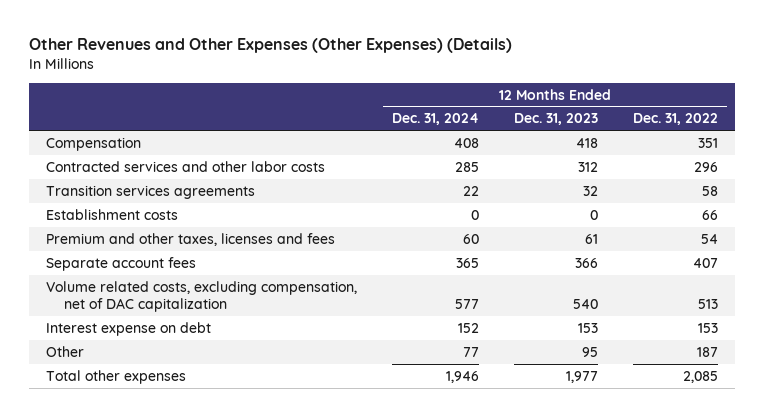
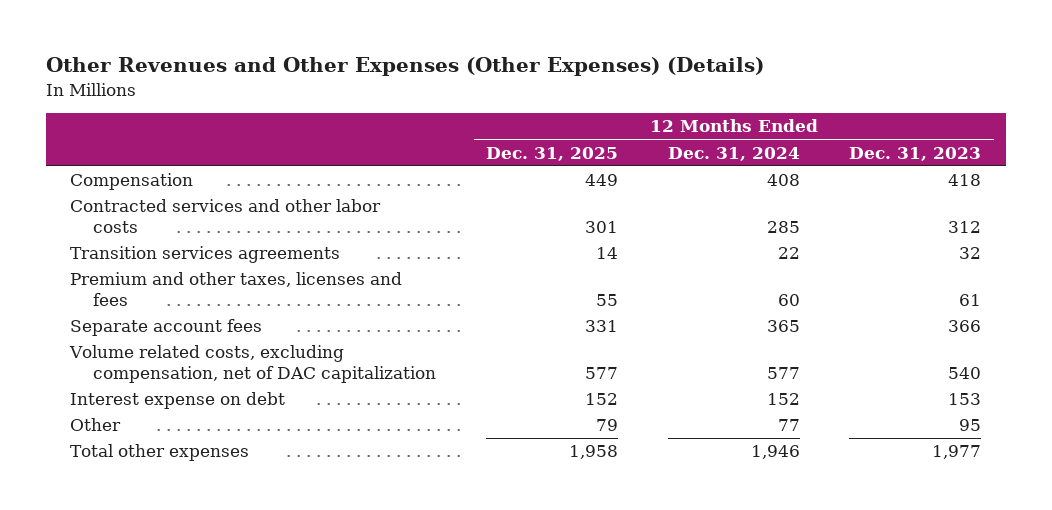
[632,113,718,126] Dec. 31, 2022 -> none
none -> [485,146,618,161] Dec. 31, 2025
[46,208,179,220] Establishment costs -> none

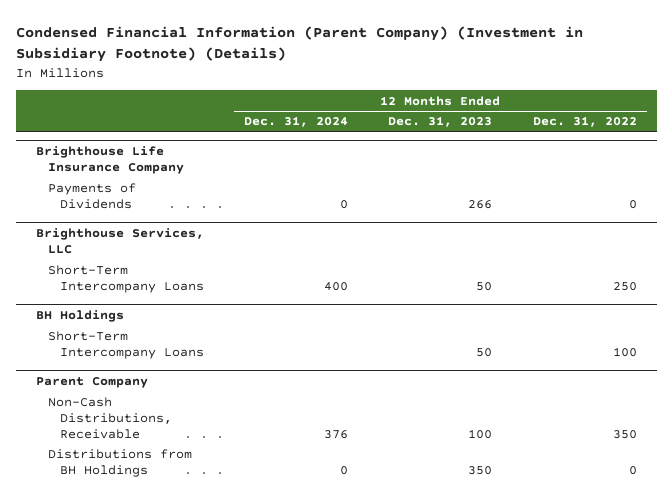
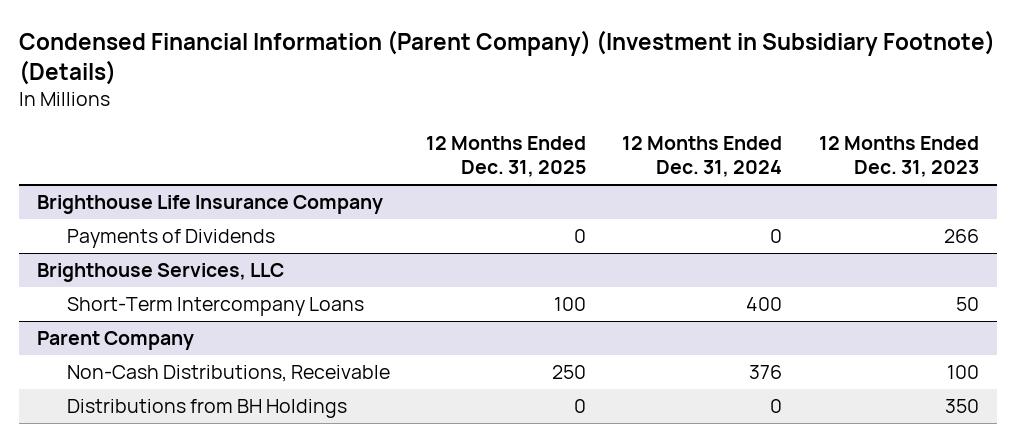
[532,116,637,128] Dec. 31, 2022 -> none
none -> [425,136,586,178] 12 Months Ended Dec. 31, 2025
[35,310,124,323] BH Holdings -> none
[47,331,205,360] Short-Term Intercompany Loans -> none

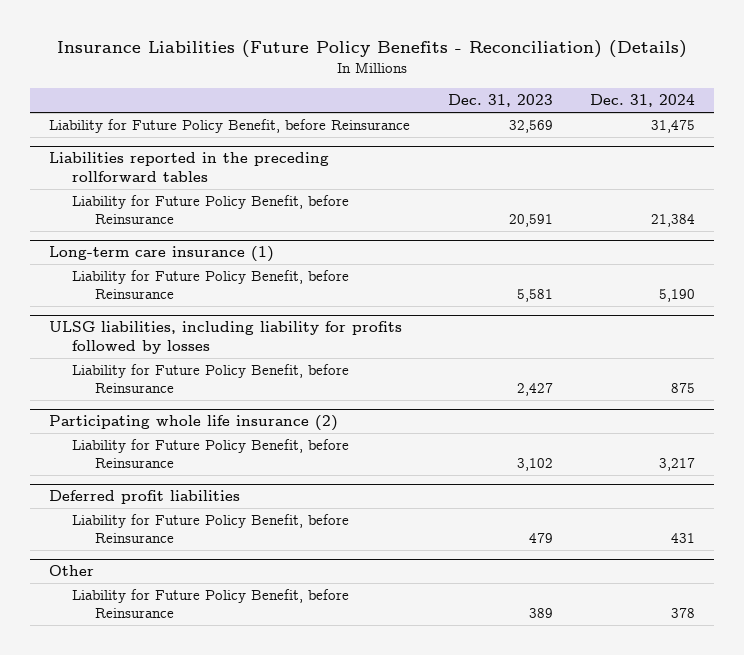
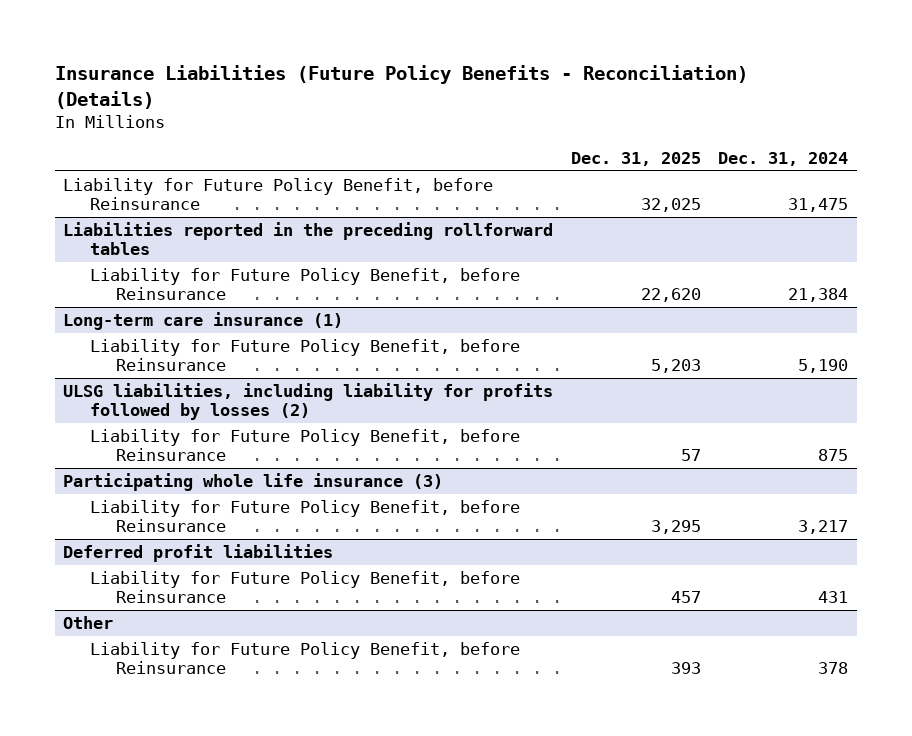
[447,94,553,108] Dec. 31, 2023 -> none
none -> [570,151,701,166] Dec. 31, 2025
[48,321,402,354] ULSG liabilities, including liability for profits followed by losses -> [63,383,554,421] ULSG liabilities, including liability for profits followed by losses (2)
[48,415,338,432] Participating whole life insurance (2) -> [63,473,444,492] Participating whole life insurance (3)

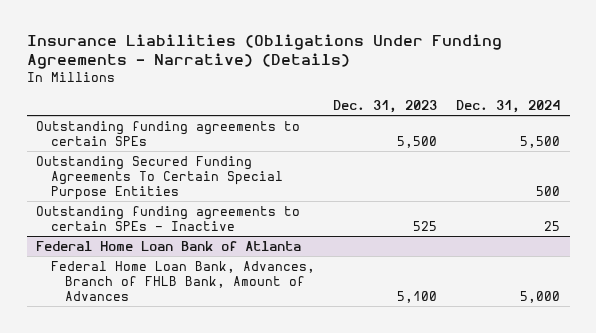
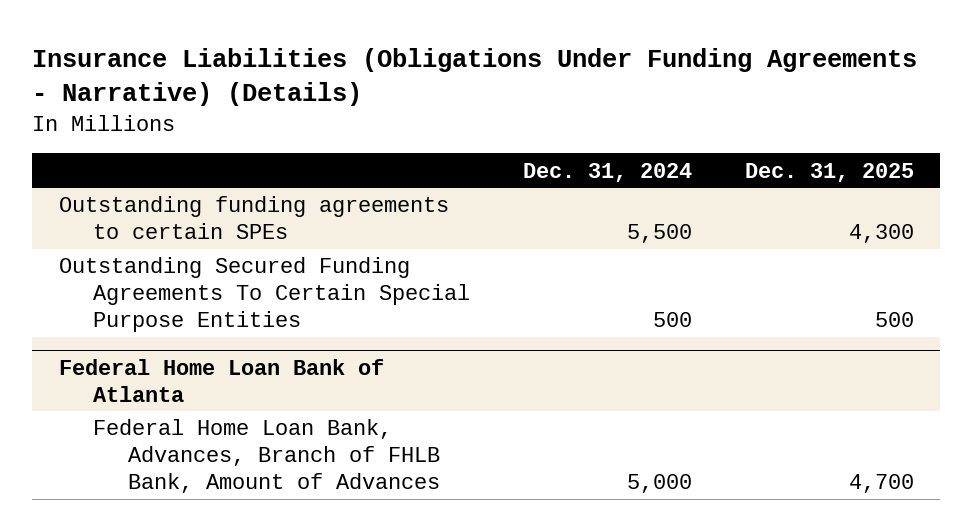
[333,99,438,113] Dec. 31, 2023 -> none
none -> [744,162,914,182] Dec. 31, 2025
[35,205,300,231] Outstanding funding agreements to certain SPEs - Inactive -> none

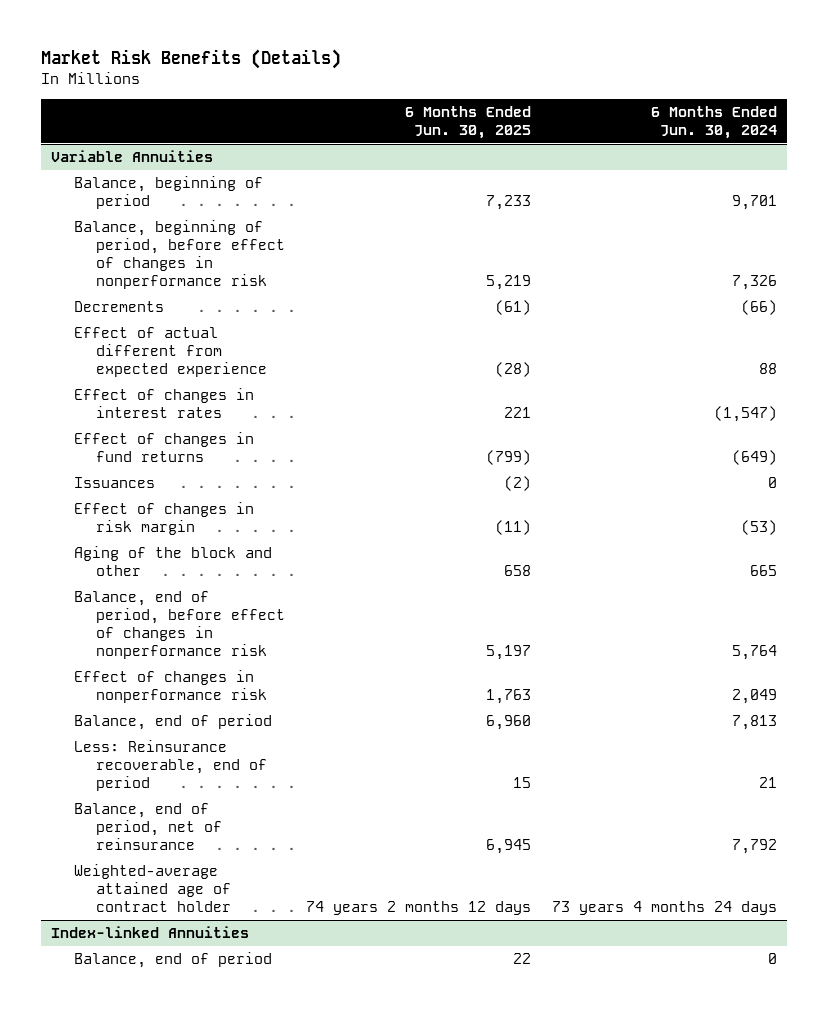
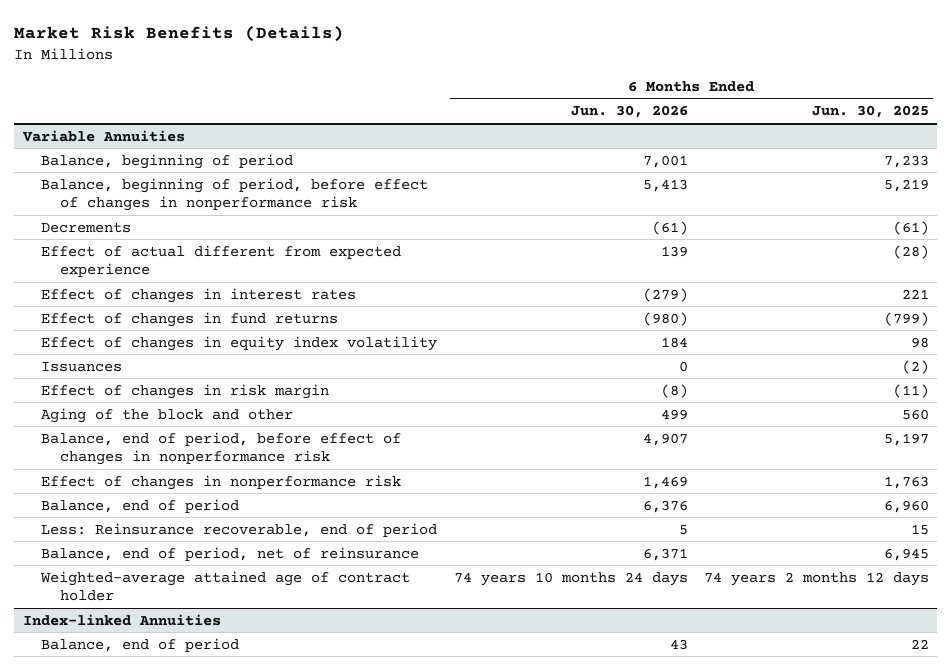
[650,106,777,140] 6 Months Ended Jun. 30, 2024 -> none
none -> [570,105,688,119] Jun. 30, 2026
none -> [41,335,438,351] Effect of changes in equity index volatility
[503,565,531,577] 658 -> [902,408,930,420] 560

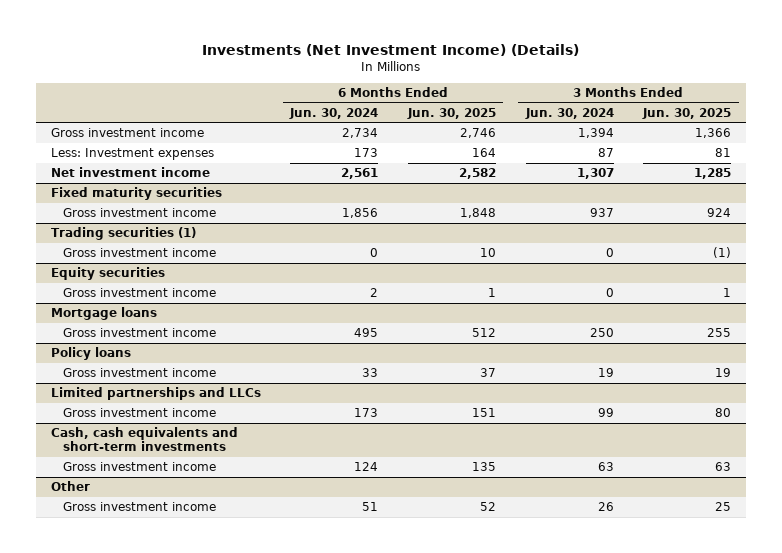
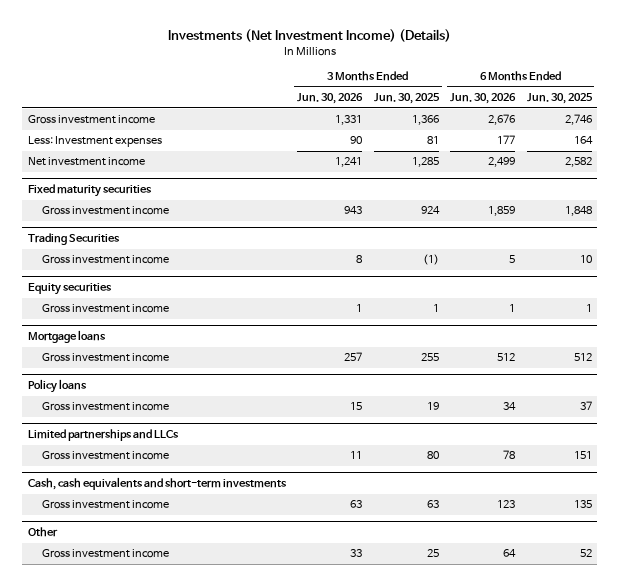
[289,107,379,119] Jun. 30, 2024 -> none
[524,107,614,119] Jun. 30, 2024 -> none
none -> [297,93,364,105] Jun. 30, 2026
none -> [450,93,517,105] Jun. 30, 2026
[50,227,196,241] Trading securities (1) -> [27,233,120,246] Trading Securities

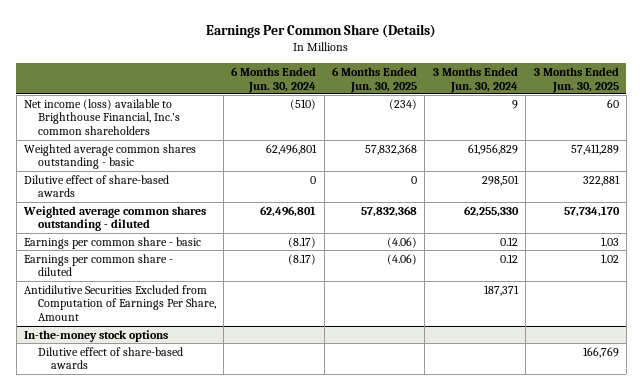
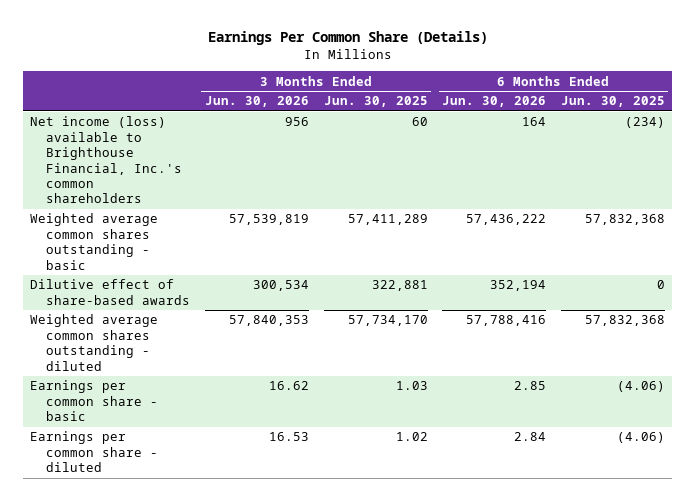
[231,66,317,93] 6 Months Ended Jun. 30, 2024 -> none
[432,66,518,93] 3 Months Ended Jun. 30, 2024 -> none
none -> [205,96,310,108] Jun. 30, 2026
none -> [442,96,547,108] Jun. 30, 2026
[24,284,216,322] Antidilutive Securities Excluded from Computation of Earnings Per Share, Amount -> none
[24,329,169,342] In-the-money stock options -> none
[37,346,183,370] Dilutive effect of share-based awards -> none

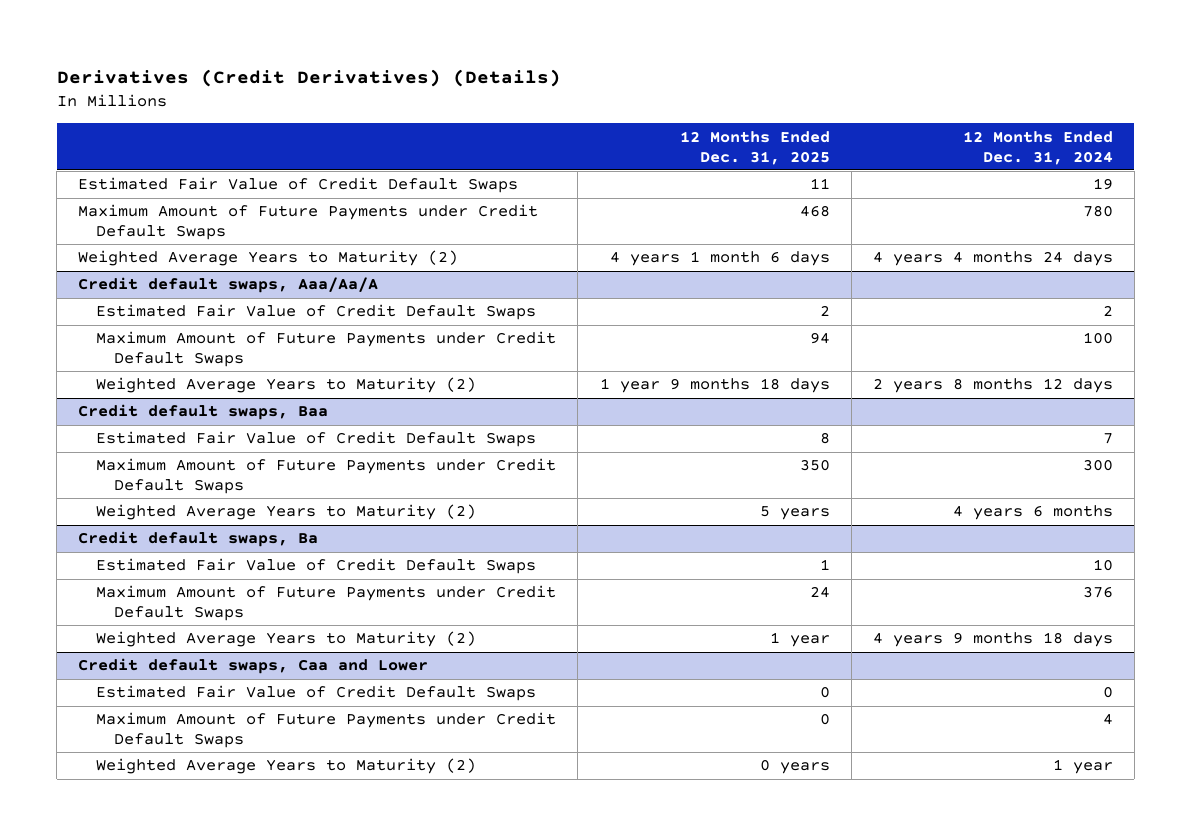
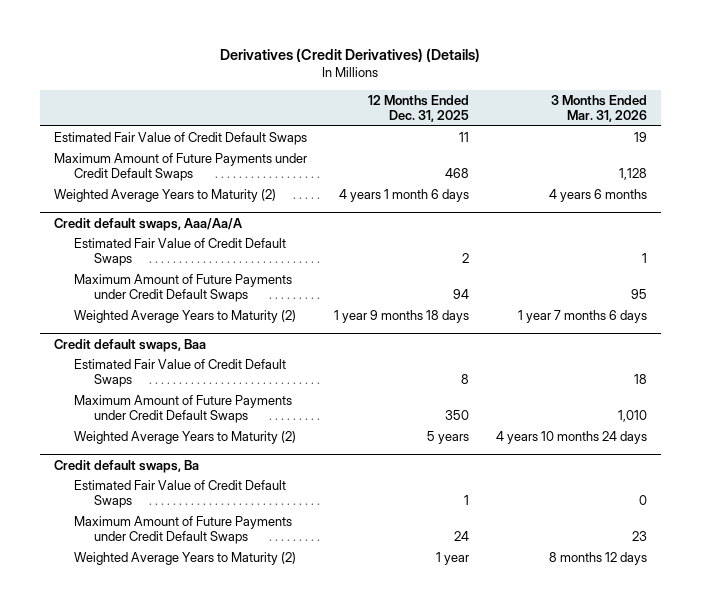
[962,130,1113,165] 12 Months Ended Dec. 31, 2024 -> none
none -> [551,94,648,122] 3 Months Ended Mar. 31, 2026
[78,658,429,675] Credit default swaps, Caa and Lower -> none
[96,685,537,702] Estimated Fair Value of Credit Default Swaps -> none
[96,712,557,749] Maximum Amount of Future Payments under Credit Default Swaps -> none
[96,758,477,775] Weighted Average Years to Maturity (2) -> none

